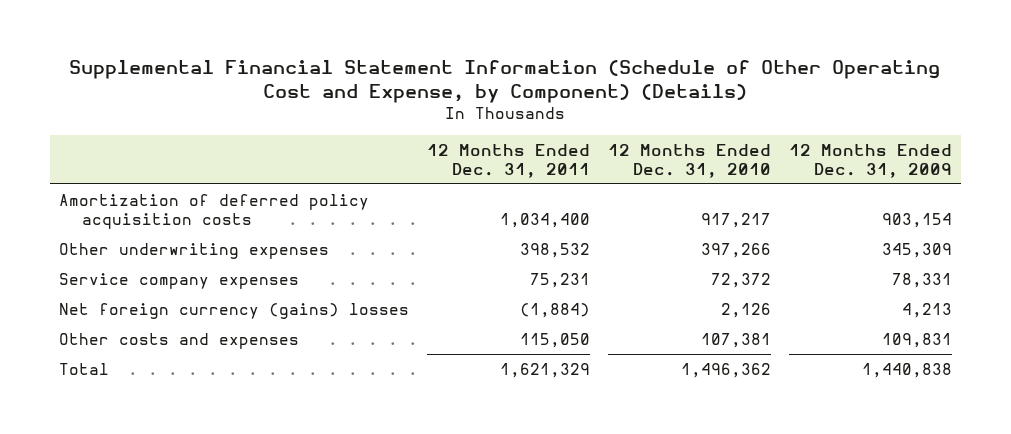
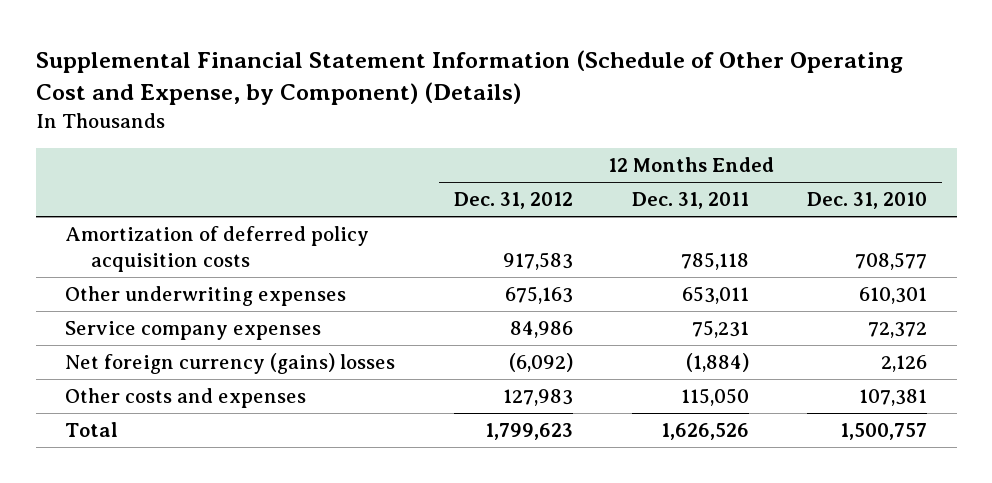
[788,143,952,178] 12 Months Ended Dec. 31, 2009 -> none
none -> [453,192,573,210] Dec. 31, 2012
[499,212,590,228] 1,034,400 -> [680,252,749,271] 785,118
[700,212,771,228] 917,217 -> [855,252,928,271] 708,577
[519,242,590,258] 398,532 -> [681,286,749,305] 653,011
[700,242,771,258] 397,266 -> [859,287,928,305] 610,301
[499,362,590,378] 1,621,329 -> [660,423,749,441] 1,626,526
[680,362,771,378] 1,496,362 -> [840,423,928,441] 1,500,757

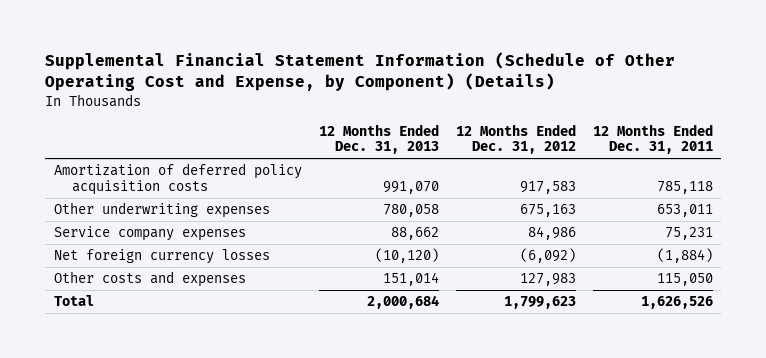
[807,192,928,210] Dec. 31, 2010 -> none
none -> [318,123,439,155] 12 Months Ended Dec. 31, 2013
[65,353,396,375] Net foreign currency (gains) losses -> [53,249,270,265] Net foreign currency losses

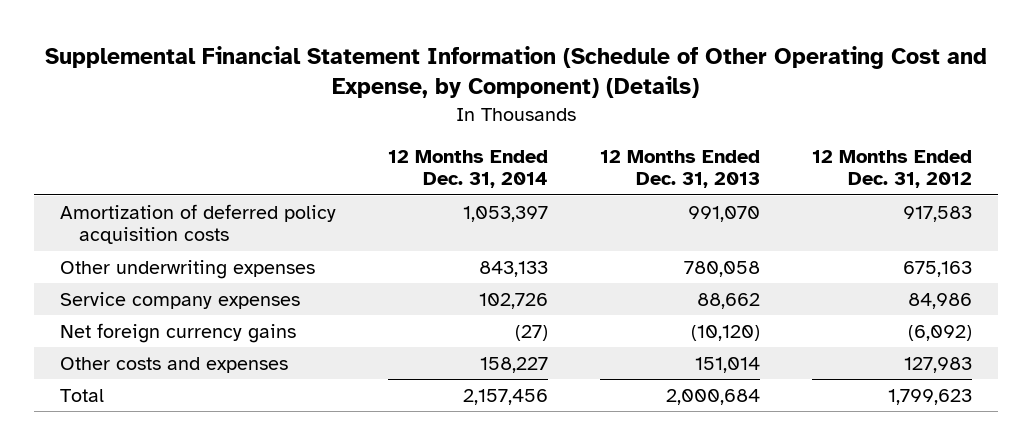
[592,123,713,155] 12 Months Ended Dec. 31, 2011 -> none
none -> [388,149,549,189] 12 Months Ended Dec. 31, 2014
[53,249,270,265] Net foreign currency losses -> [60,322,297,343] Net foreign currency gains

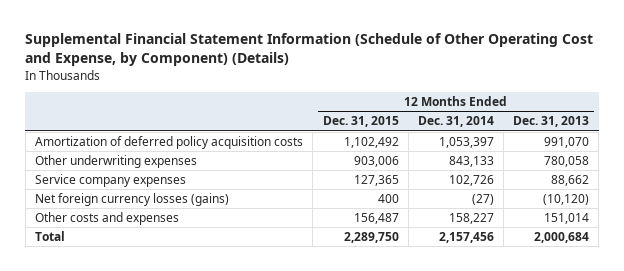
[811,149,972,189] 12 Months Ended Dec. 31, 2012 -> none
none -> [322,116,399,128] Dec. 31, 2015
[60,322,297,343] Net foreign currency gains -> [35,193,230,207] Net foreign currency losses (gains)

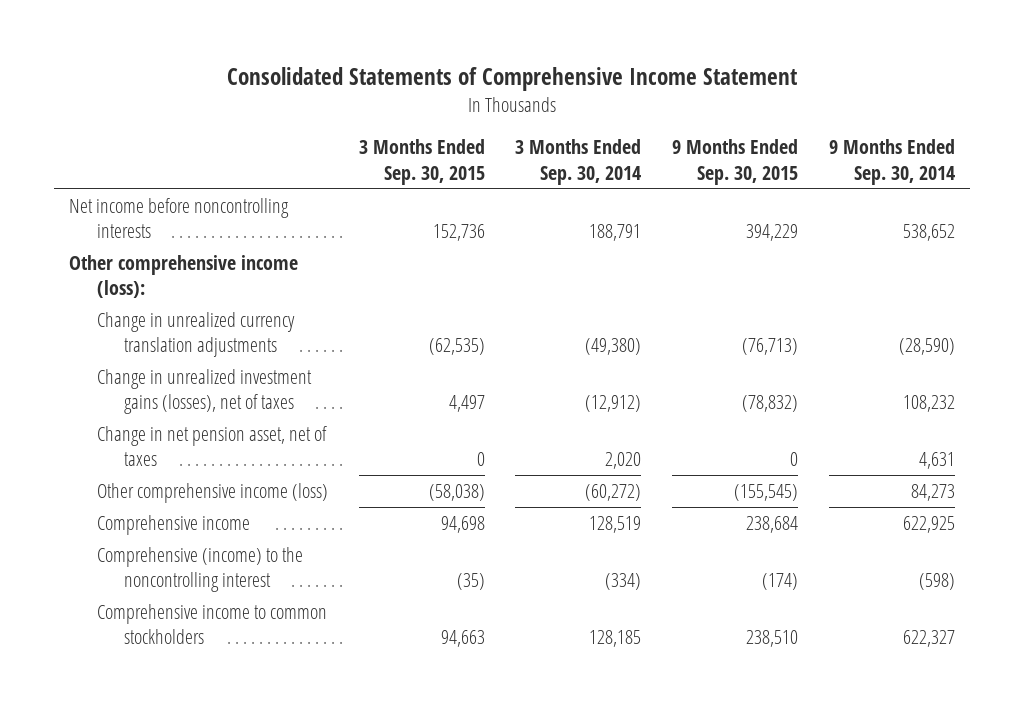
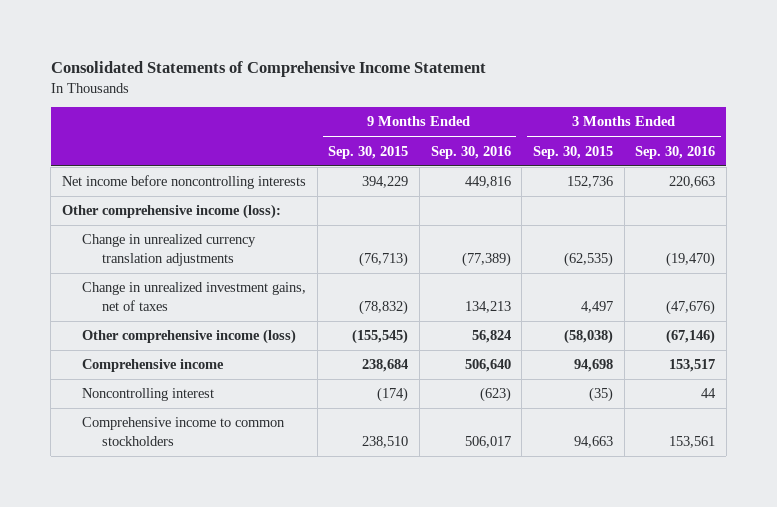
[515,139,642,185] 3 Months Ended Sep. 30, 2014 -> none
[828,139,955,185] 9 Months Ended Sep. 30, 2014 -> none
none -> [430,145,511,159] Sep. 30, 2016
none -> [635,145,716,159] Sep. 30, 2016
[96,425,327,467] Change in net pension asset, net of taxes -> none
[96,368,312,415] Change in unrealized investment gains (losses), net of taxes -> [81,282,306,311] Change in unrealized investment gains, net of taxes
[96,546,303,593] Comprehensive (income) to the noncontrolling interest -> [81,388,214,402] Noncontrolling interest

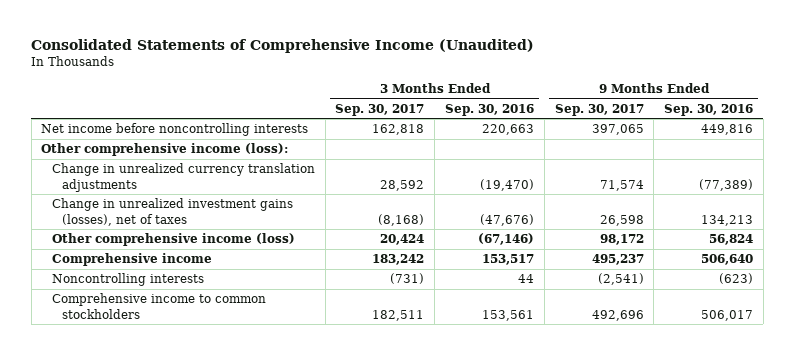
[50,61,486,78] Consolidated Statements of Comprehensive Income Statement -> [31,38,535,53] Consolidated Statements of Comprehensive Income (Unaudited)
[328,145,409,159] Sep. 30, 2015 -> none
[532,145,613,159] Sep. 30, 2015 -> none
none -> [335,103,425,116] Sep. 30, 2017
none -> [554,103,644,116] Sep. 30, 2017
[81,282,306,311] Change in unrealized investment gains, net of taxes -> [51,198,293,226] Change in unrealized investment gains (losses), net of taxes
[81,388,214,402] Noncontrolling interest -> [51,273,204,287] Noncontrolling interests

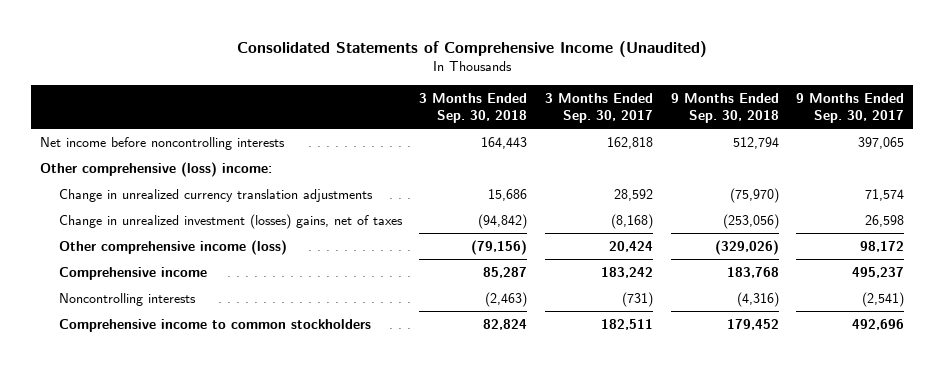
[445,103,535,116] Sep. 30, 2016 -> none
[664,103,754,116] Sep. 30, 2016 -> none
none -> [419,92,528,124] 3 Months Ended Sep. 30, 2018
none -> [670,92,779,124] 9 Months Ended Sep. 30, 2018
[41,143,289,157] Other comprehensive income (loss): -> [40,161,273,177] Other comprehensive (loss) income:
[51,198,293,226] Change in unrealized investment gains (losses), net of taxes -> [58,213,403,229] Change in unrealized investment (losses) gains, net of taxes

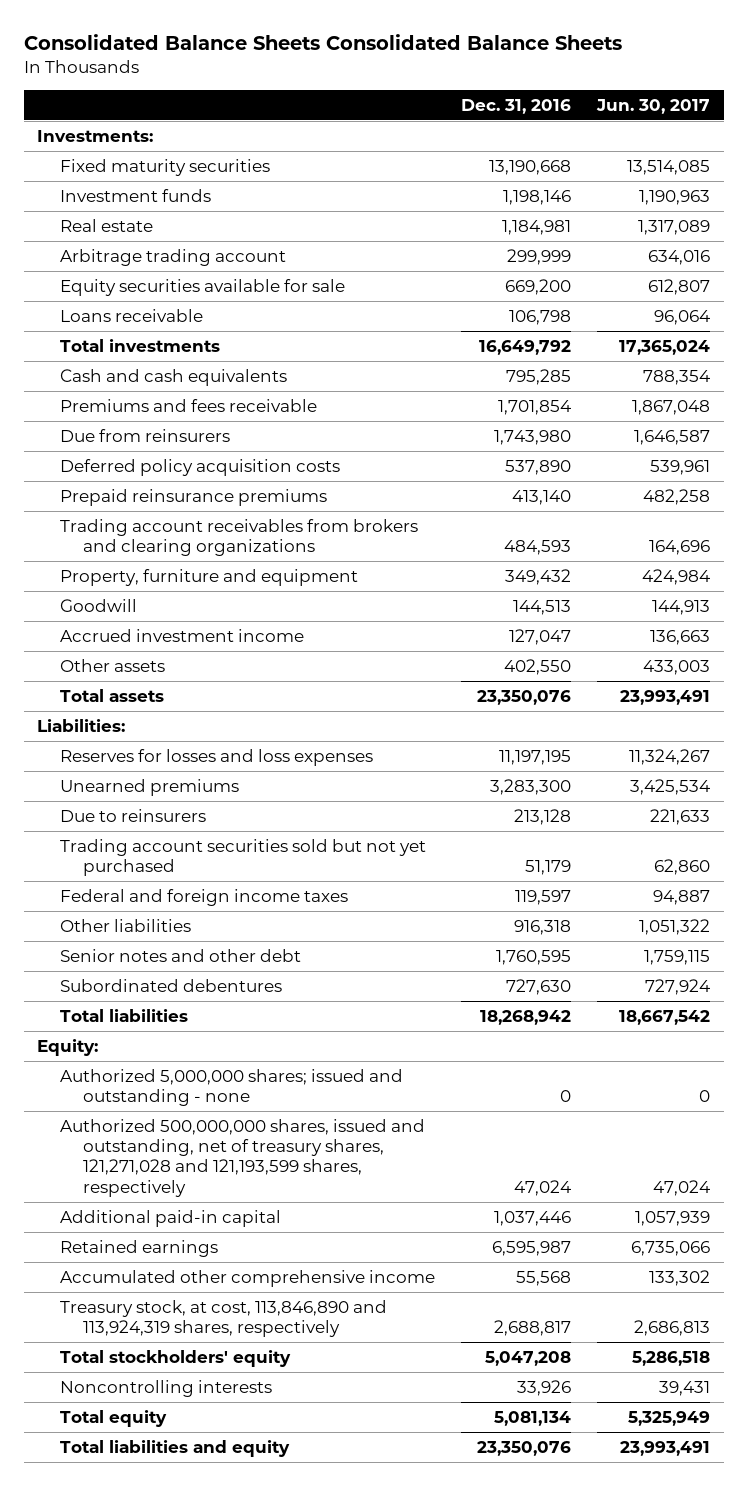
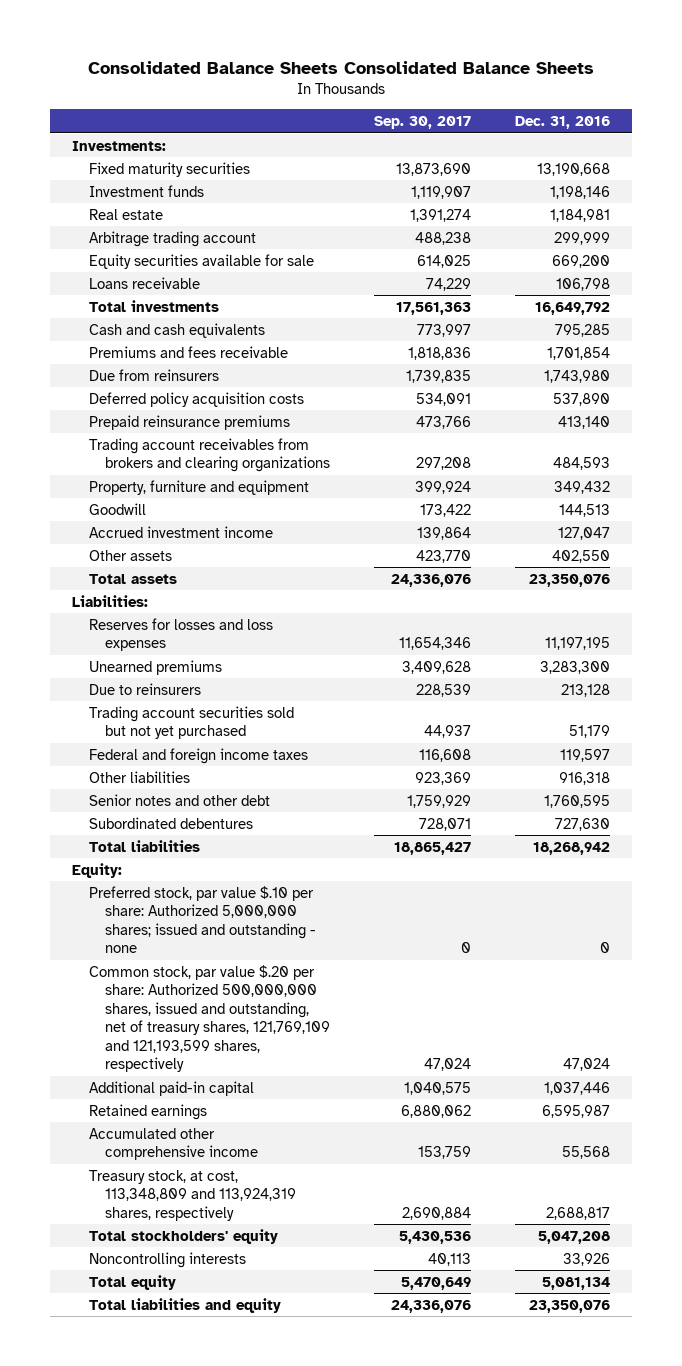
[596,98,711,114] Jun. 30, 2017 -> none
none -> [373,116,471,130] Sep. 30, 2017
[59,1068,403,1107] Authorized 5,000,000 shares; issued and outstanding - none -> [88,885,317,954] Preferred stock, par value $.10 per share: Authorized 5,000,000 shares; issued and outstanding - none
[59,1118,425,1197] Authorized 500,000,000 shares, issued and outstanding, net of treasury shares, 121,271,028 and 121,193,599 shares, respectively -> [88,964,331,1072] Common stock, par value $.20 per share: Authorized 500,000,000 shares, issued and outstanding, net of treasury shares, 121,769,109 and 121,193,599 shares, respectively
[59,1299,387,1338] Treasury stock, at cost, 113,846,890 and 113,924,319 shares, respectively -> [88,1169,297,1221] Treasury stock, at cost, 113,348,809 and 113,924,319 shares, respectively

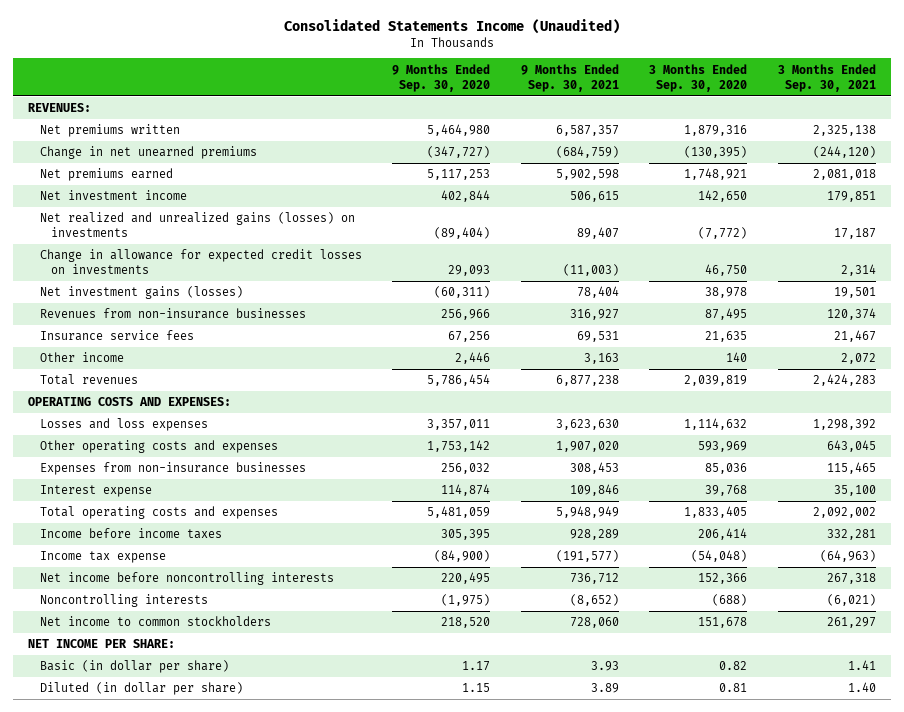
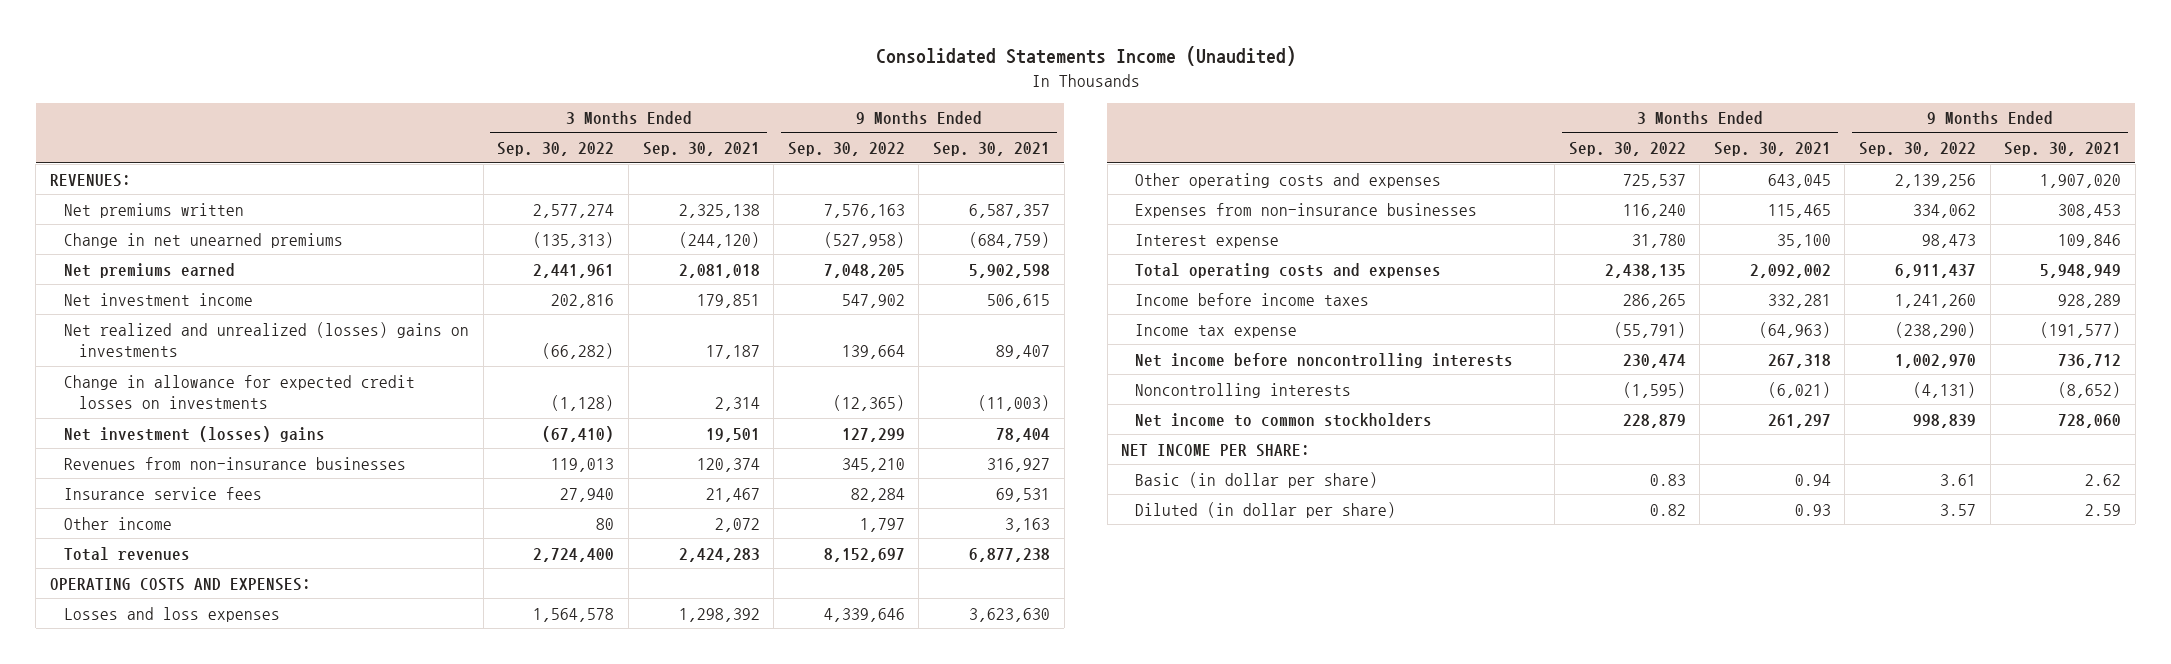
[392,63,491,92] 9 Months Ended Sep. 30, 2020 -> none
[649,63,748,92] 3 Months Ended Sep. 30, 2020 -> none
none -> [497,142,615,157] Sep. 30, 2022
none -> [787,142,905,157] Sep. 30, 2022
[39,212,355,238] Net realized and unrealized gains (losses) on investments -> [64,321,470,358] Net realized and unrealized (losses) gains on investments
[39,286,243,300] Net investment gains (losses) -> [64,425,326,442] Net investment (losses) gains
[590,661,619,672] 3.93 -> [2085,473,2122,486] 2.62
[847,660,876,671] 1.41 -> [1794,473,1831,486] 0.94
[590,683,619,694] 3.89 -> [2085,503,2122,516] 2.59
[847,682,876,693] 1.40 -> [1794,503,1831,516] 0.93

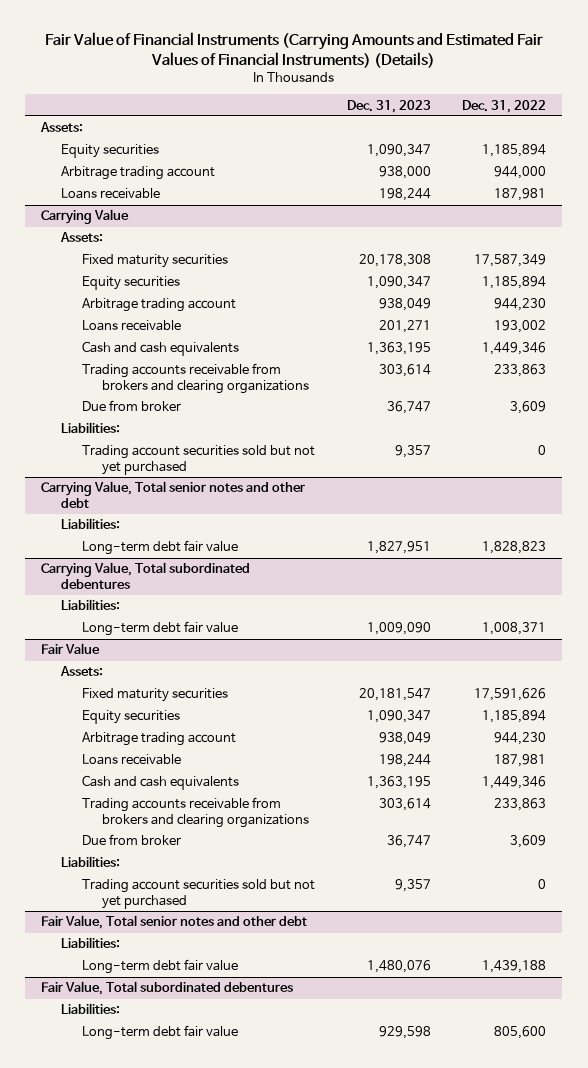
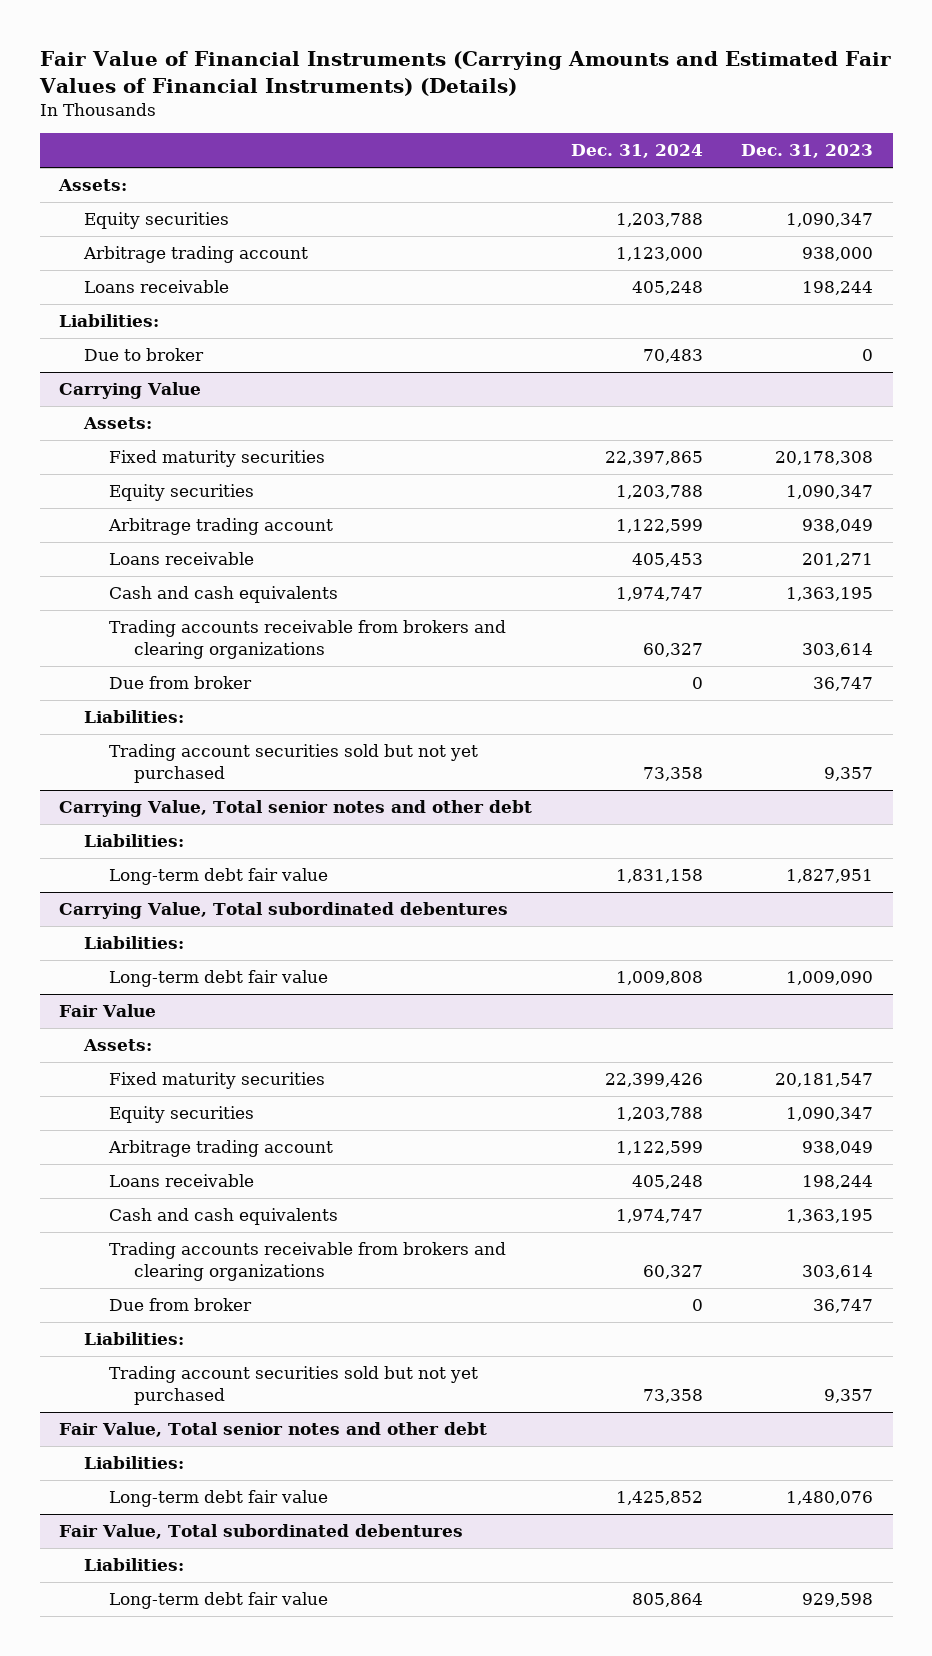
[462,99,547,113] Dec. 31, 2022 -> none
none -> [570,144,703,159] Dec. 31, 2024
none -> [59,314,160,328] Liabilities:
none -> [83,348,204,362] Due to broker

